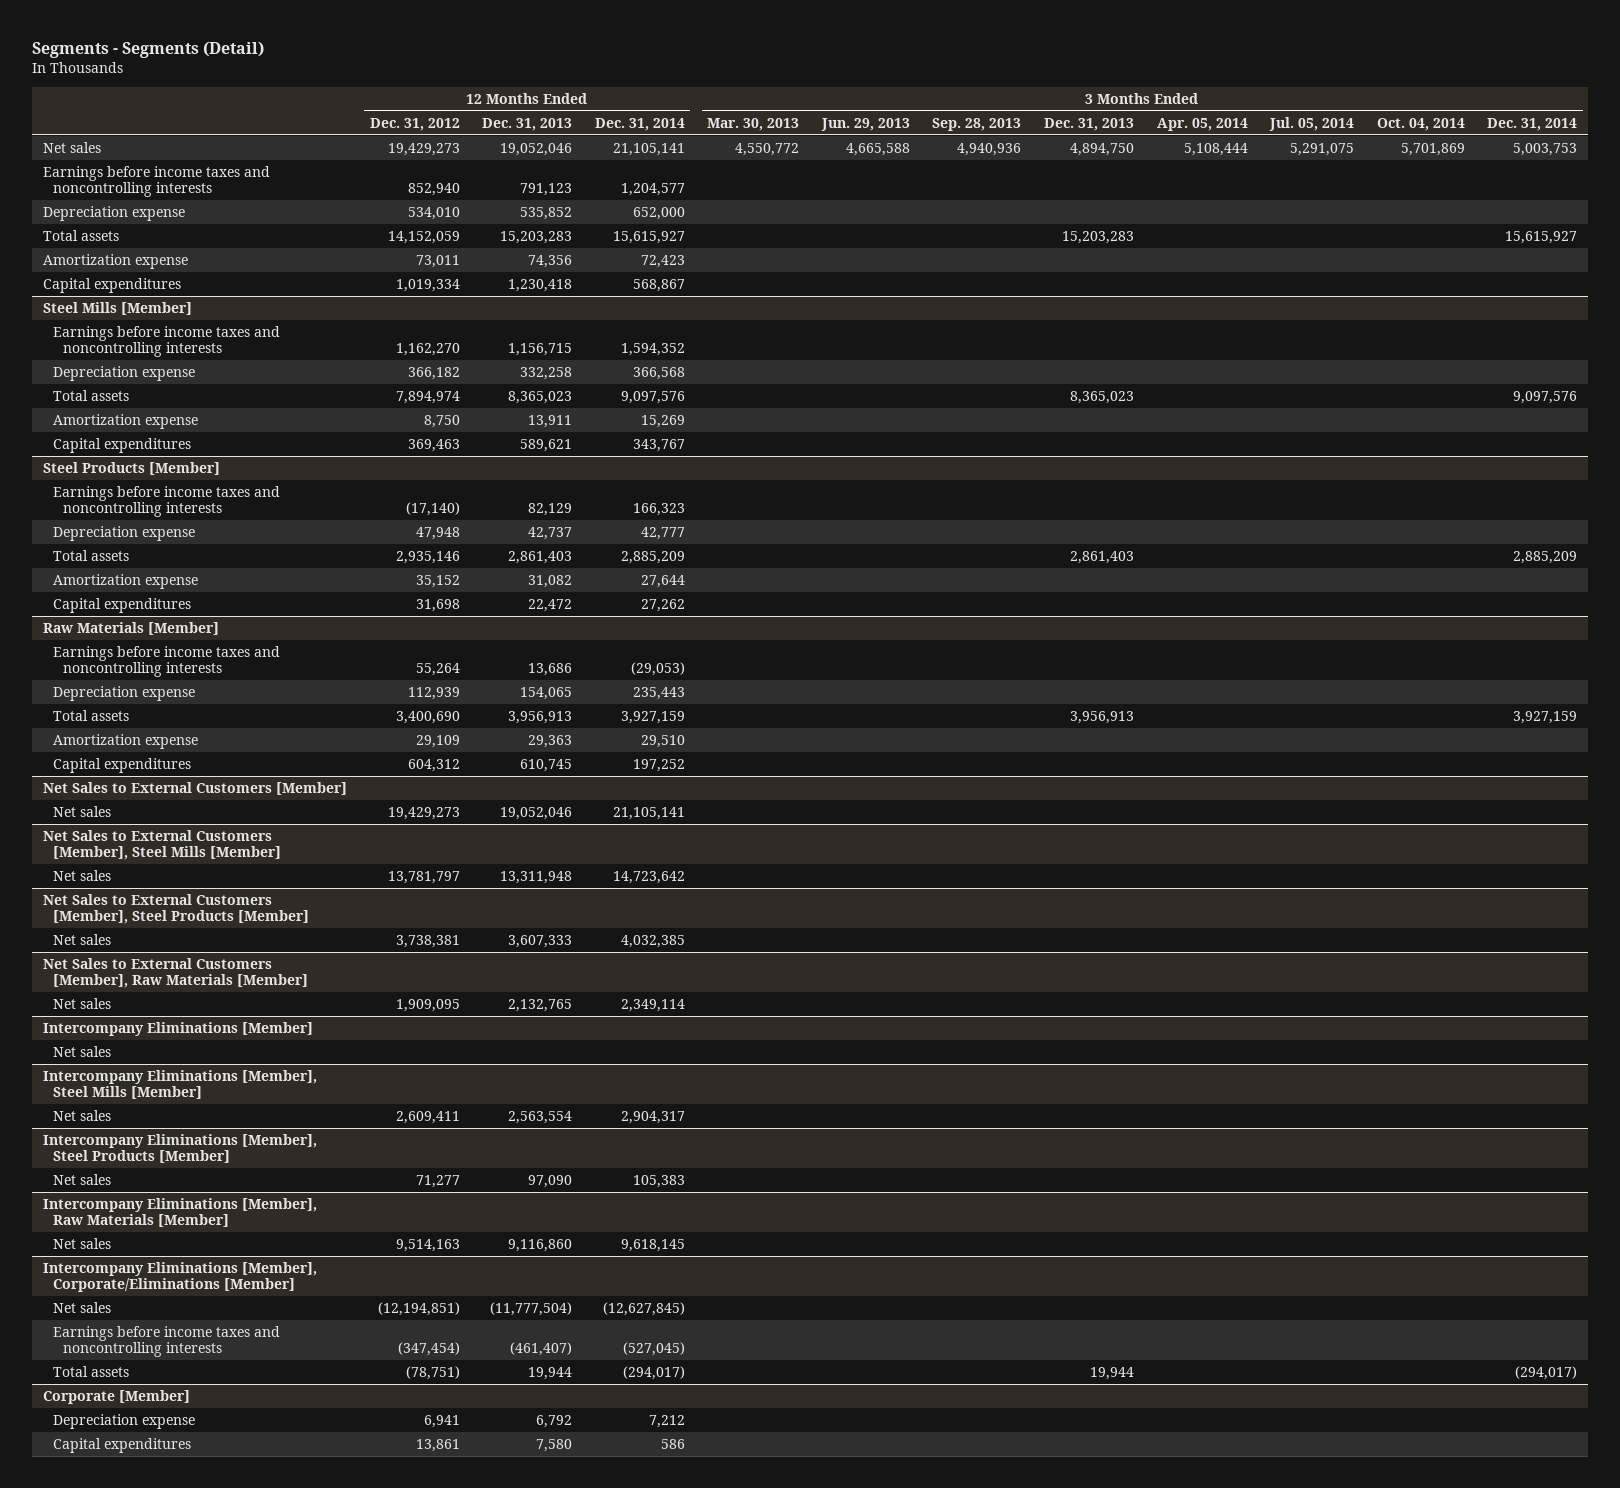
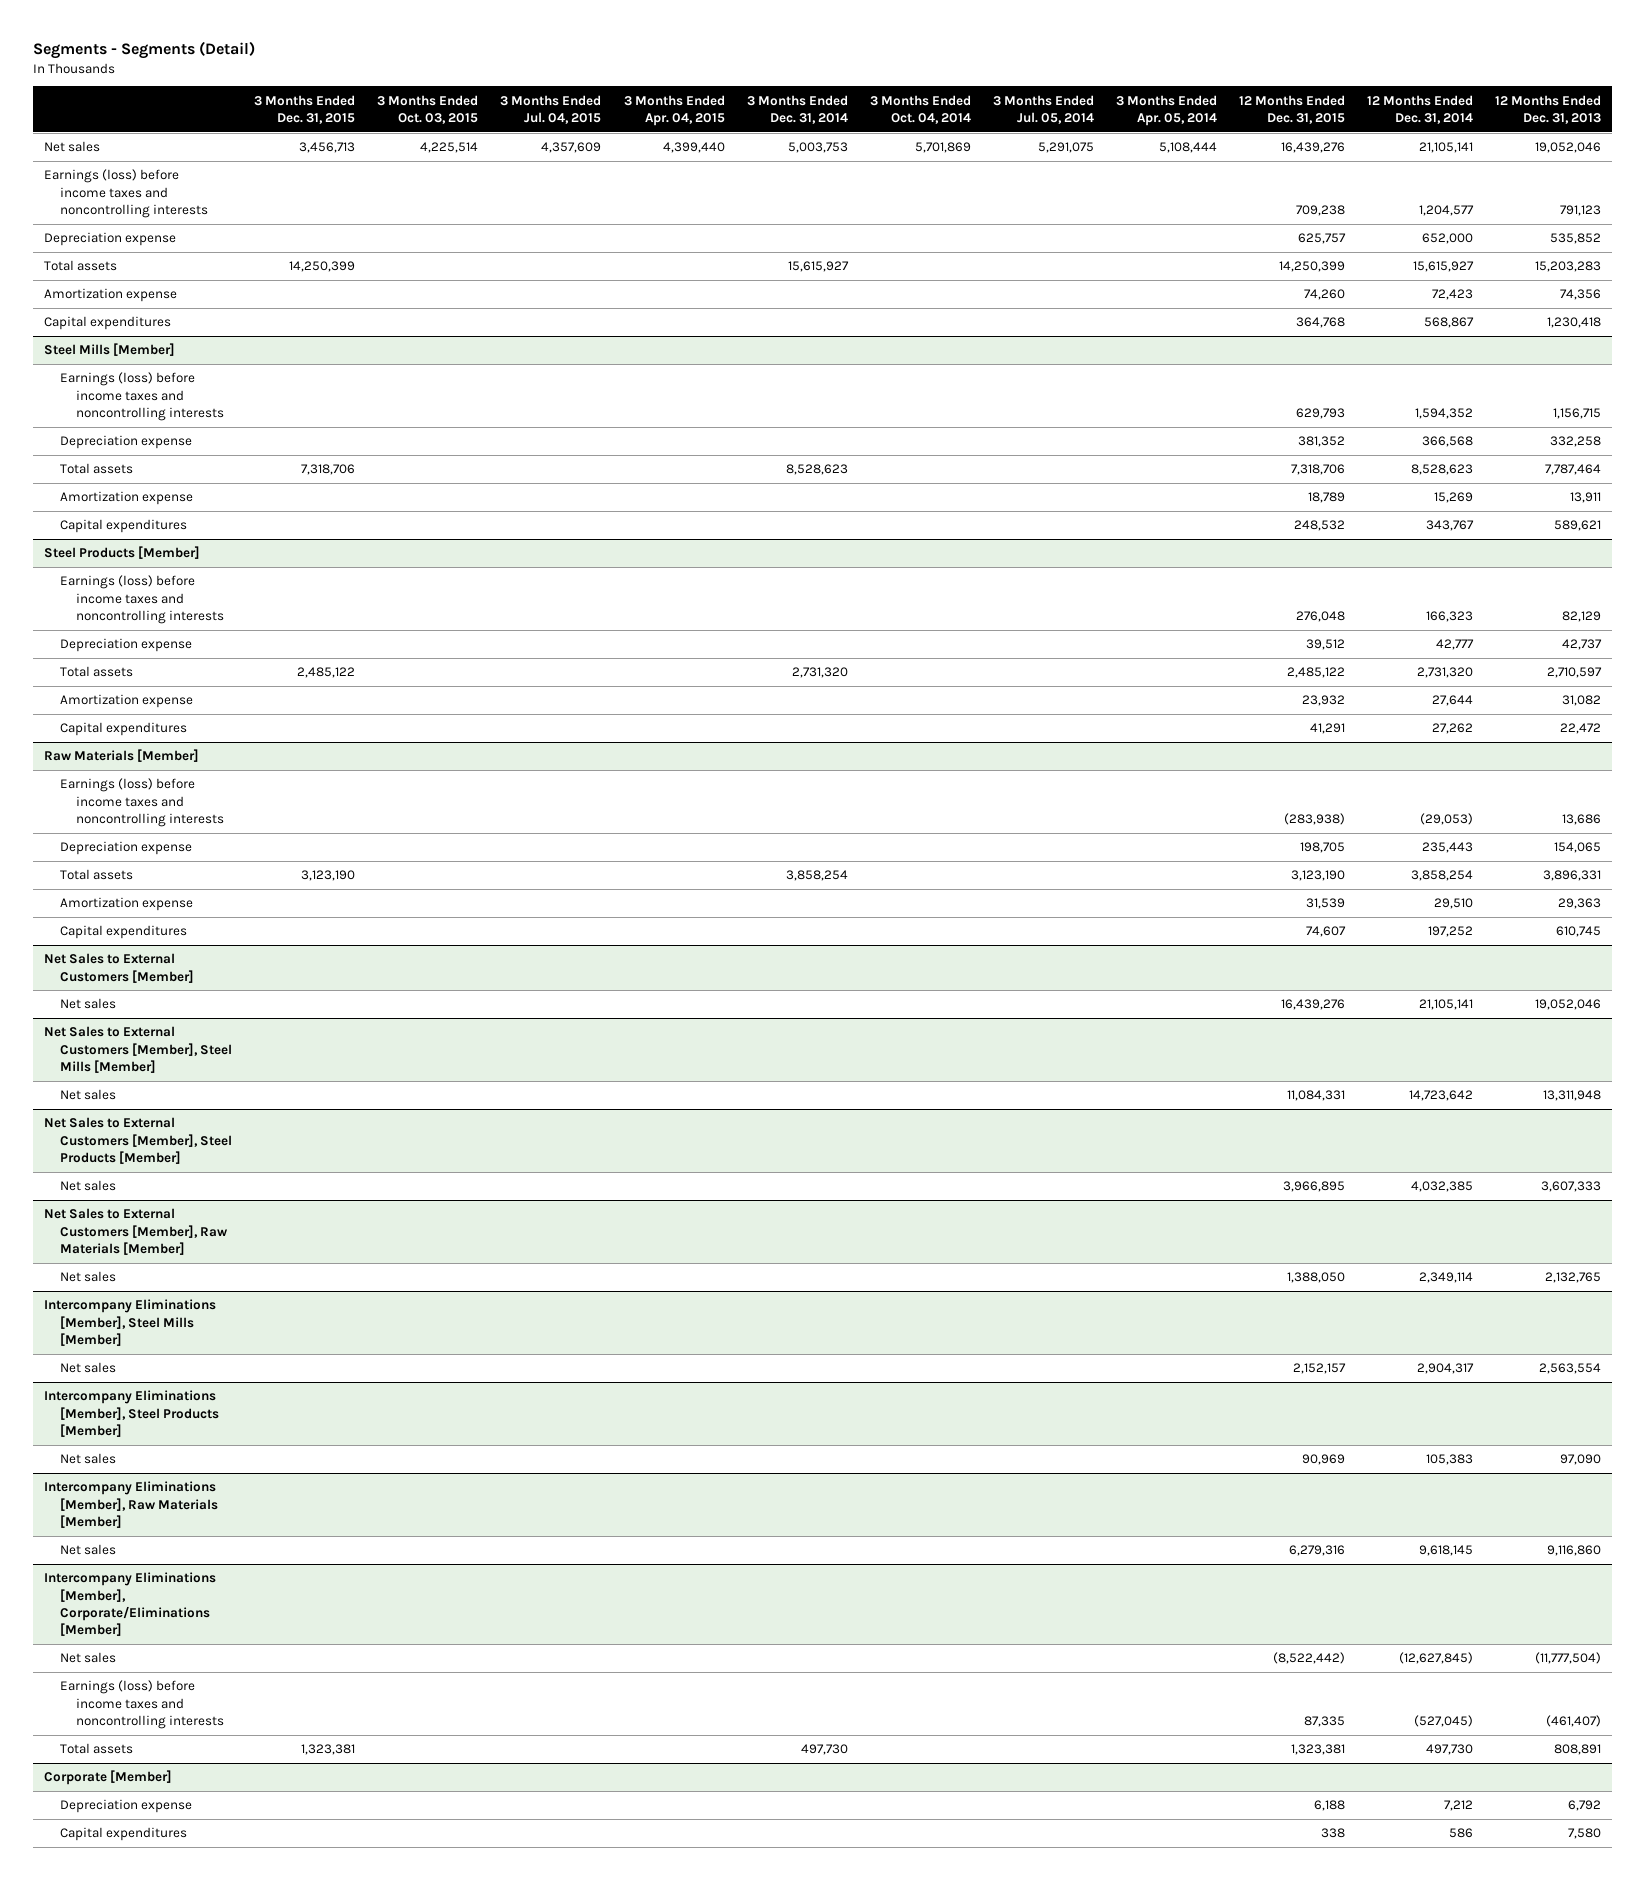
[369,117,460,131] Dec. 31, 2012 -> none
[707,117,800,131] Mar. 30, 2013 -> none
[820,117,910,131] Jun. 29, 2013 -> none
[932,117,1022,131] Sep. 28, 2013 -> none
[1044,117,1135,131] Dec. 31, 2013 -> none
none -> [254,94,356,124] 3 Months Ended Dec. 31, 2015
none -> [377,94,479,124] 3 Months Ended Oct. 03, 2015
none -> [500,94,602,124] 3 Months Ended Jul. 04, 2015
none -> [623,94,725,126] 3 Months Ended Apr. 04, 2015
none -> [1239,94,1346,124] 12 Months Ended Dec. 31, 2015
[43,165,271,198] Earnings before income taxes and noncontrolling interests -> [43,169,209,218] Earnings (loss) before income taxes and noncontrolling interests
[53,325,281,358] Earnings before income taxes and noncontrolling interests -> [60,372,225,421] Earnings (loss) before income taxes and noncontrolling interests
[508,390,573,404] 8,365,023 -> [1545,464,1602,476] 7,787,464
[620,390,685,404] 9,097,576 -> [1411,464,1474,476] 8,528,623
[1513,390,1578,404] 9,097,576 -> [785,464,848,476] 8,528,623
[53,485,281,518] Earnings before income taxes and noncontrolling interests -> [60,575,225,624] Earnings (loss) before income taxes and noncontrolling interests
[508,550,573,564] 2,861,403 -> [1547,667,1603,679] 2,710,597
[620,550,685,564] 2,885,209 -> [1417,667,1474,679] 2,731,320
[1513,550,1578,564] 2,885,209 -> [791,667,848,679] 2,731,320
[53,645,281,678] Earnings before income taxes and noncontrolling interests -> [60,778,225,827] Earnings (loss) before income taxes and noncontrolling interests
[508,710,573,724] 3,956,913 -> [1543,870,1602,882] 3,896,331
[620,710,685,724] 3,927,159 -> [1411,870,1474,882] 3,858,254
[1513,710,1578,724] 3,927,159 -> [785,870,848,882] 3,858,254
[43,1021,314,1036] Intercompany Eliminations [Member] -> none
[53,1045,112,1057] Net sales -> none
[53,1325,281,1358] Earnings before income taxes and noncontrolling interests -> [60,1680,225,1729] Earnings (loss) before income taxes and noncontrolling interests
[528,1366,573,1380] 19,944 -> [1554,1744,1602,1756] 808,891
[622,1365,685,1380] (294,017) -> [1426,1744,1474,1756] 497,730
[1515,1365,1578,1380] (294,017) -> [800,1744,848,1756] 497,730

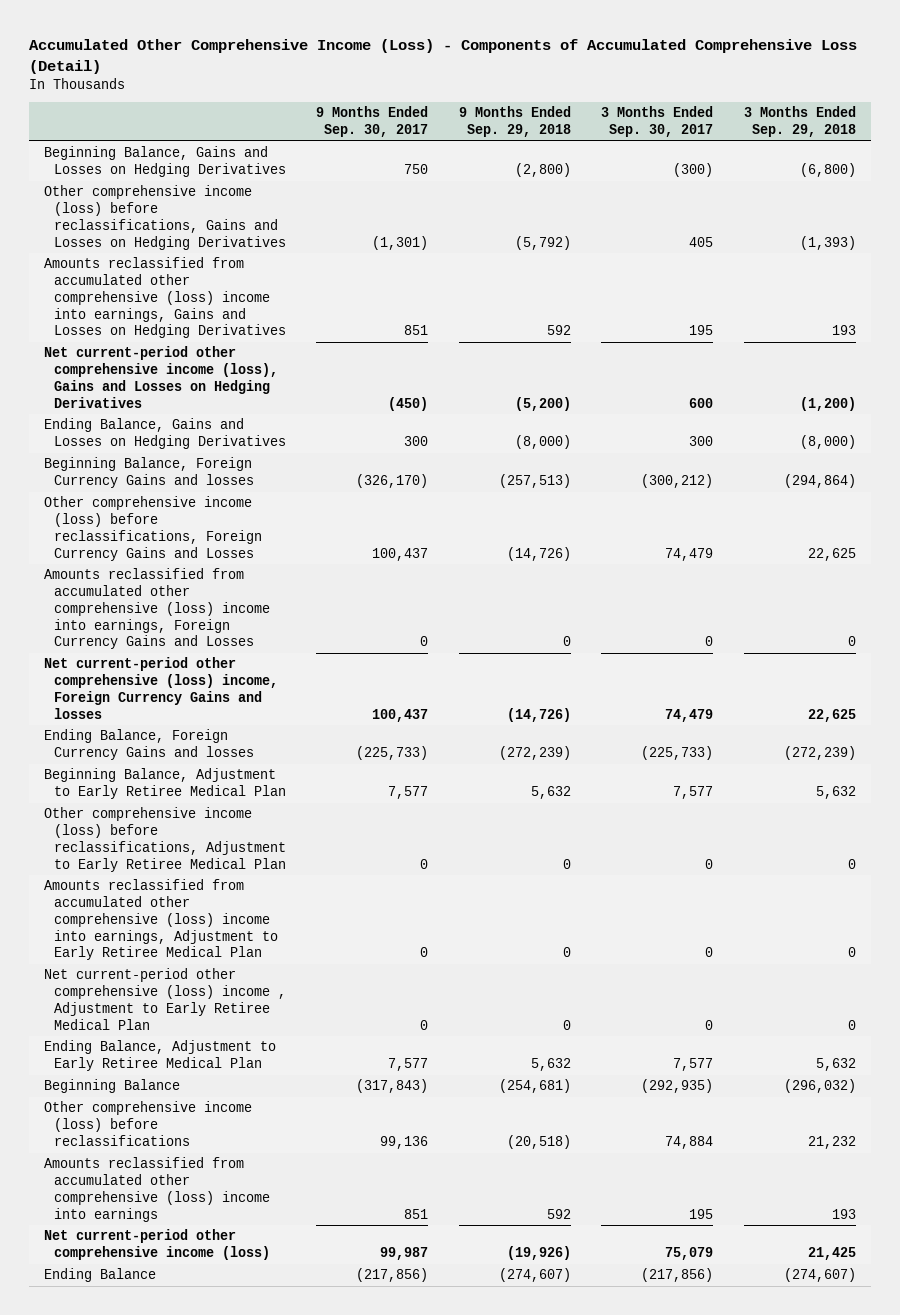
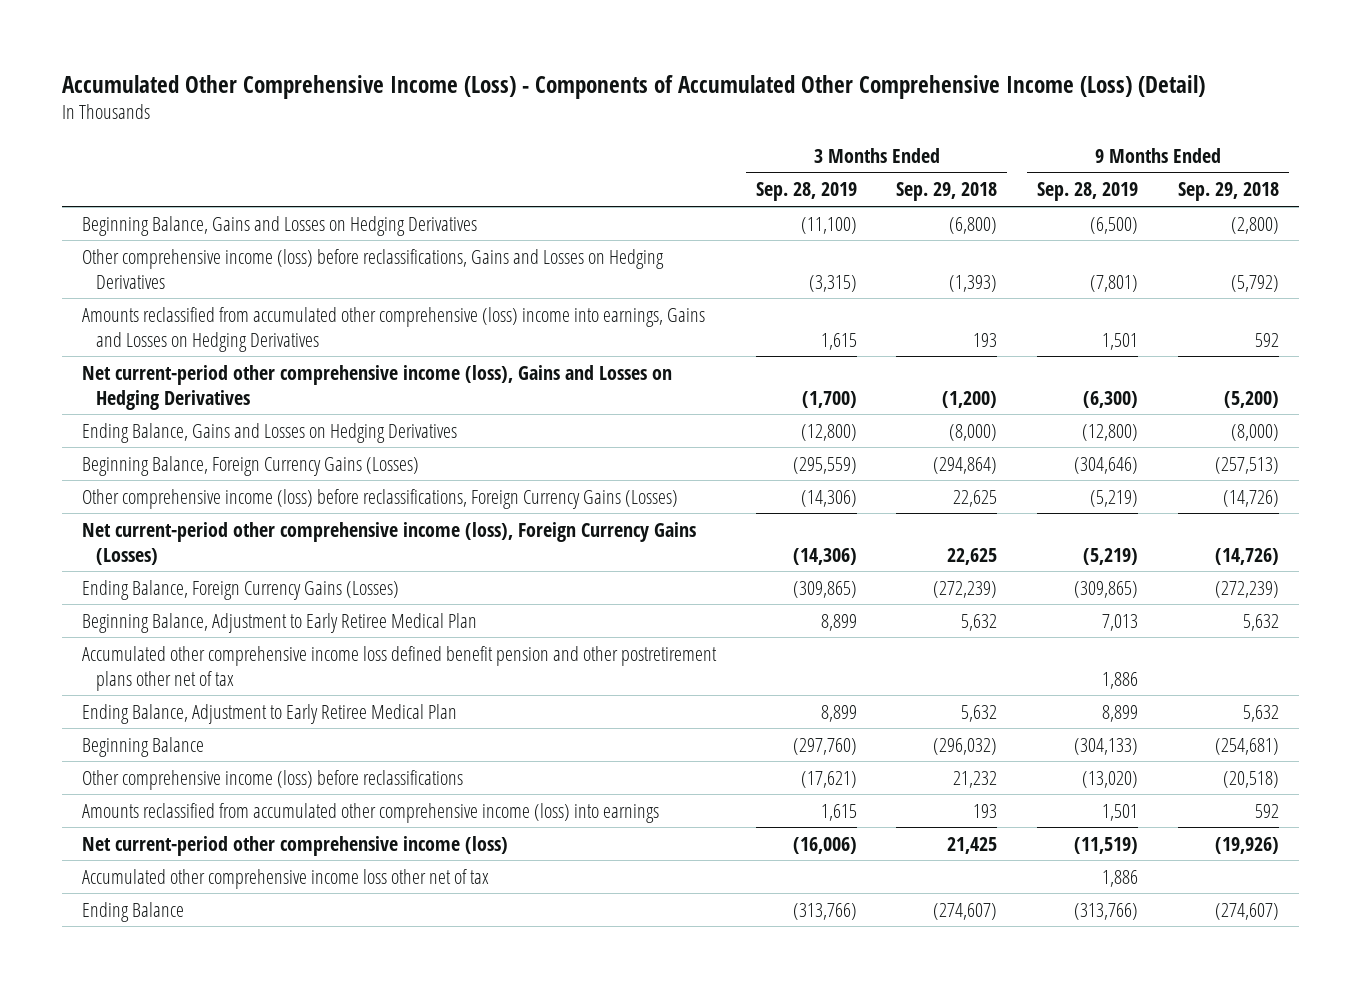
[29,38,858,74] Accumulated Other Comprehensive Income (Loss) - Components of Accumulated Comprehensive Loss (Detail) -> [62,74,1206,99] Accumulated Other Comprehensive Income (Loss) - Components of Accumulated Other Comprehensive Income (Loss) (Detail)
[316,106,429,138] 9 Months Ended Sep. 30, 2017 -> none
[601,106,714,138] 3 Months Ended Sep. 30, 2017 -> none
none -> [755,182,857,202] Sep. 28, 2019
none -> [1037,182,1139,202] Sep. 28, 2019
[44,568,270,650] Amounts reclassified from accumulated other comprehensive (loss) income into earnings, Foreign Currency Gains and Losses -> none
[44,457,254,489] Beginning Balance, Foreign Currency Gains and losses -> [82,455,420,476] Beginning Balance, Foreign Currency Gains (Losses)
[44,496,262,561] Other comprehensive income (loss) before reclassifications, Foreign Currency Gains and Losses -> [82,488,679,509] Other comprehensive income (loss) before reclassifications, Foreign Currency Gains (Losses)
[44,657,278,719] Net current-period other comprehensive (loss) income, Foreign Currency Gains and losses -> [82,521,697,565] Net current-period other comprehensive income (loss), Foreign Currency Gains (Losses)
[44,729,254,761] Ending Balance, Foreign Currency Gains and losses -> [82,579,400,600] Ending Balance, Foreign Currency Gains (Losses)
[44,807,286,872] Other comprehensive income (loss) before reclassifications, Adjustment to Early Retiree Medical Plan -> none
[44,879,278,961] Amounts reclassified from accumulated other comprehensive (loss) income into earnings, Adjustment to Early Retiree Medical Plan -> none
[44,968,286,1030] Net current-period other comprehensive (loss) income , Adjustment to Early Retiree Medical Plan -> none
none -> [82,645,718,691] Accumulated other comprehensive income loss defined benefit pension and other postretirement plans other net of tax
[44,1157,270,1222] Amounts reclassified from accumulated other comprehensive (loss) income into earnings -> [82,802,660,823] Amounts reclassified from accumulated other comprehensive income (loss) into earnings
none -> [82,868,490,889] Accumulated other comprehensive income loss other net of tax

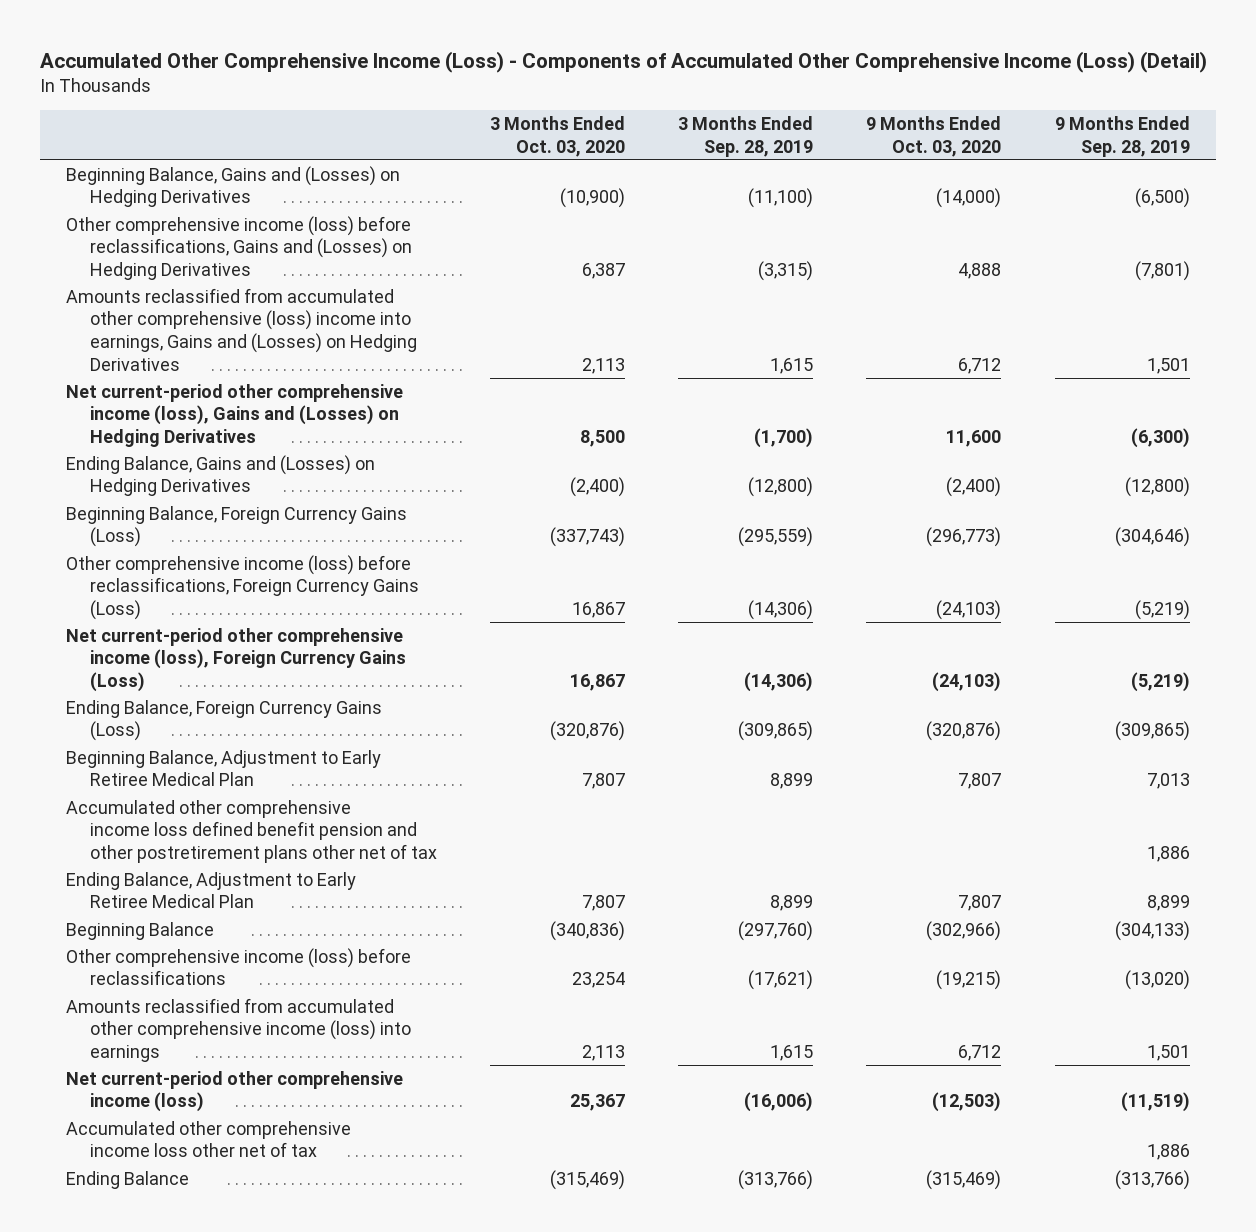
[896,182,998,202] Sep. 29, 2018 -> none
[1177,182,1279,202] Sep. 29, 2018 -> none
none -> [489,116,625,157] 3 Months Ended Oct. 03, 2020
none -> [866,116,1002,157] 9 Months Ended Oct. 03, 2020
[82,215,478,236] Beginning Balance, Gains and Losses on Hedging Derivatives -> [66,165,401,208] Beginning Balance, Gains and (Losses) on Hedging Derivatives
[82,248,665,289] Other comprehensive income (loss) before reclassifications, Gains and Losses on Hedging Derivatives -> [66,215,412,281] Other comprehensive income (loss) before reclassifications, Gains and (Losses) on Hedging Derivatives
[82,306,706,352] Amounts reclassified from accumulated other comprehensive (loss) income into earnings, Gains and Losses on Hedging Derivatives -> [66,287,417,371] Amounts reclassified from accumulated other comprehensive (loss) income into earnings, Gains and (Losses) on Hedging Derivatives
[82,364,673,410] Net current-period other comprehensive income (loss), Gains and Losses on Hedging Derivatives -> [66,383,404,448] Net current-period other comprehensive income (loss), Gains and (Losses) on Hedging Derivatives
[82,422,458,443] Ending Balance, Gains and Losses on Hedging Derivatives -> [66,454,376,497] Ending Balance, Gains and (Losses) on Hedging Derivatives
[82,455,420,476] Beginning Balance, Foreign Currency Gains (Losses) -> [66,505,408,548] Beginning Balance, Foreign Currency Gains (Loss)
[82,488,679,509] Other comprehensive income (loss) before reclassifications, Foreign Currency Gains (Losses) -> [66,554,419,621] Other comprehensive income (loss) before reclassifications, Foreign Currency Gains (Loss)
[82,521,697,565] Net current-period other comprehensive income (loss), Foreign Currency Gains (Losses) -> [66,627,406,693] Net current-period other comprehensive income (loss), Foreign Currency Gains (Loss)
[82,579,400,600] Ending Balance, Foreign Currency Gains (Losses) -> [66,699,383,742] Ending Balance, Foreign Currency Gains (Loss)

